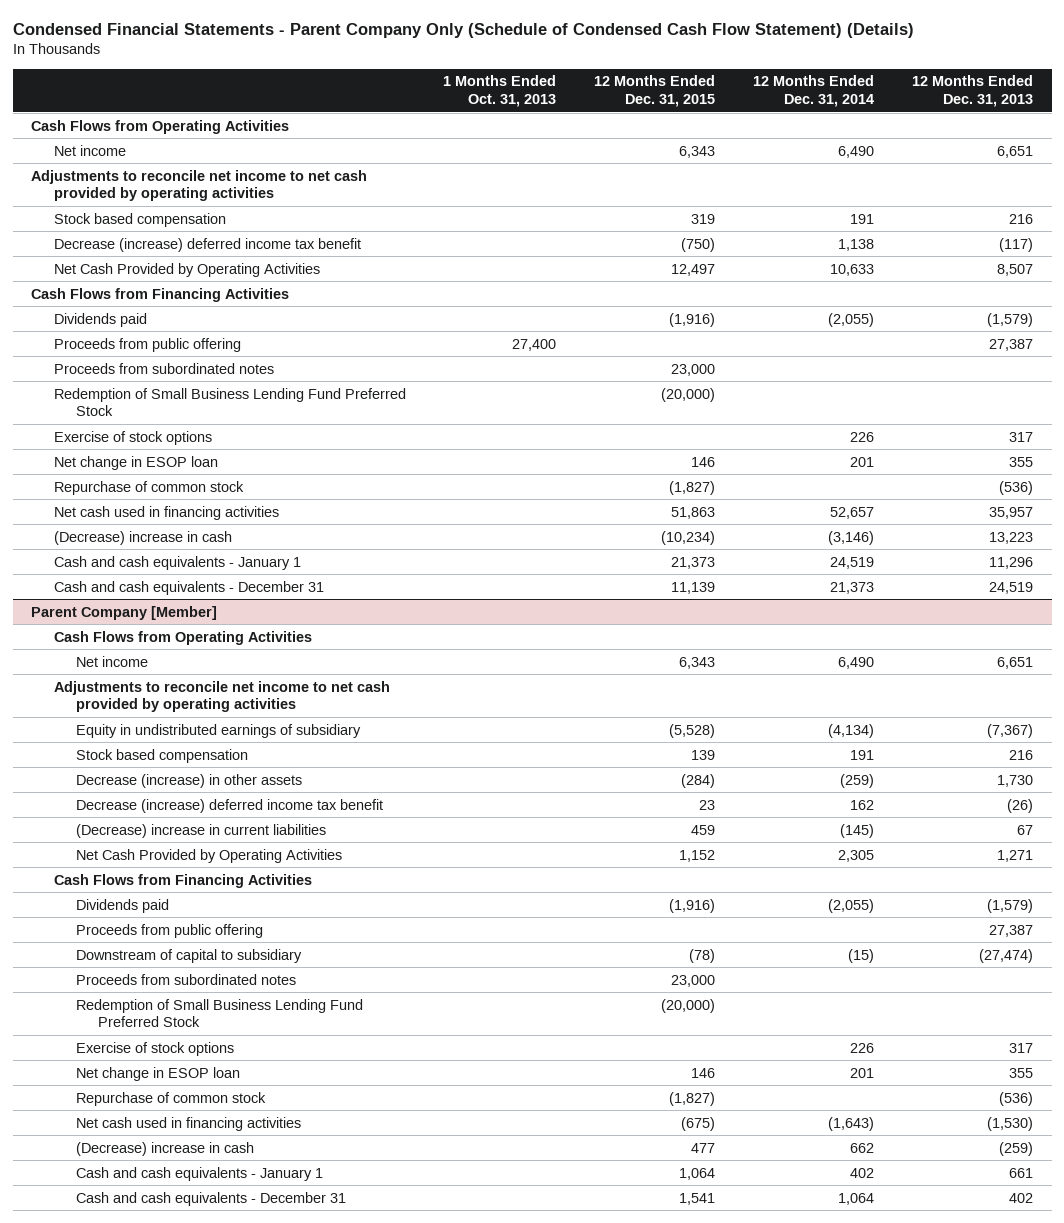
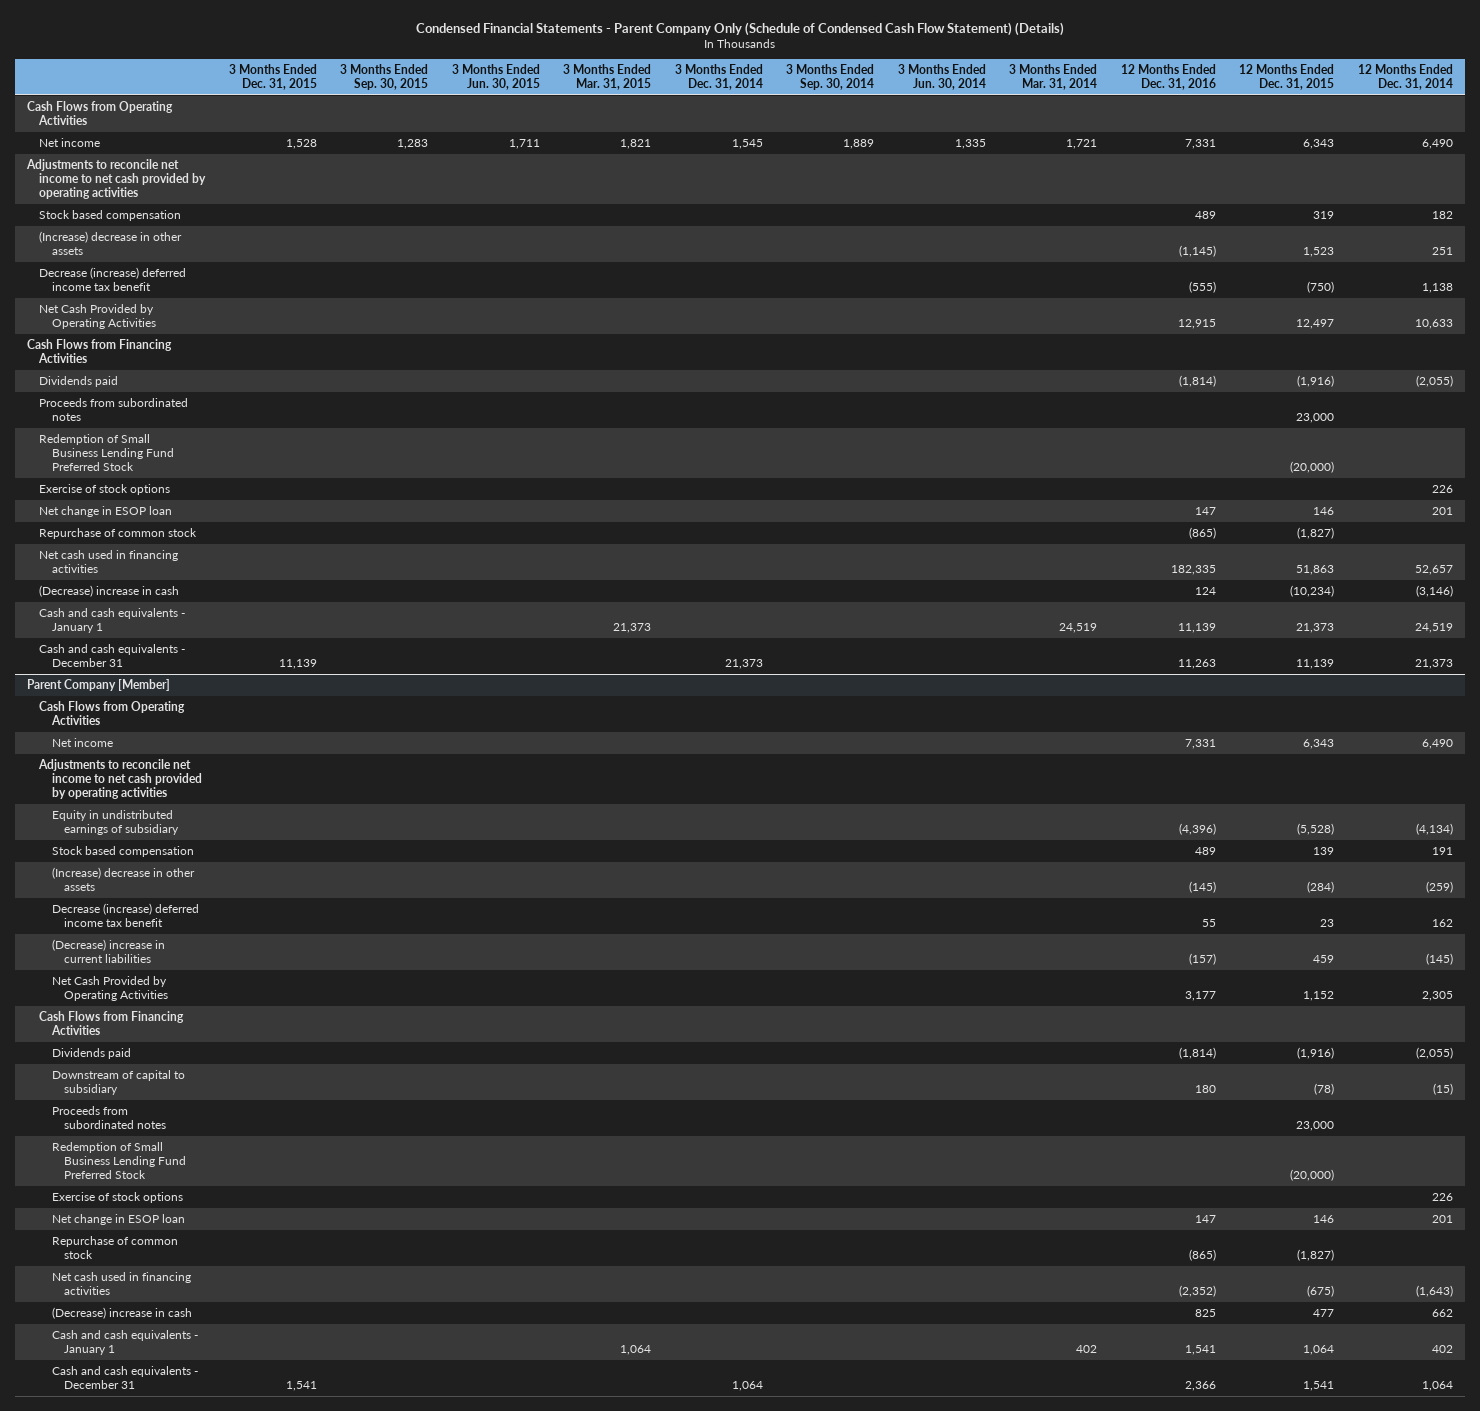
[443,75,557,108] 1 Months Ended Oct. 31, 2013 -> none
[911,75,1033,108] 12 Months Ended Dec. 31, 2013 -> none
none -> [228,64,317,91] 3 Months Ended Dec. 31, 2015
none -> [340,64,429,91] 3 Months Ended Sep. 30, 2015
none -> [451,64,540,91] 3 Months Ended Jun. 30, 2015
none -> [563,64,652,91] 3 Months Ended Mar. 31, 2015
none -> [674,64,763,91] 3 Months Ended Dec. 31, 2014
none -> [786,64,875,91] 3 Months Ended Sep. 30, 2014
none -> [897,64,986,91] 3 Months Ended Jun. 30, 2014
none -> [1009,64,1098,91] 3 Months Ended Mar. 31, 2014
none -> [1120,64,1216,91] 12 Months Ended Dec. 31, 2016
[849,213,874,224] 191 -> [1431,210,1453,219] 182
none -> [39,230,183,255] (Increase) decrease in other assets
[53,337,241,352] Proceeds from public offering -> none
[76,773,303,788] Decrease (increase) in other assets -> [51,866,195,891] (Increase) decrease in other assets
[76,923,264,938] Proceeds from public offering -> none

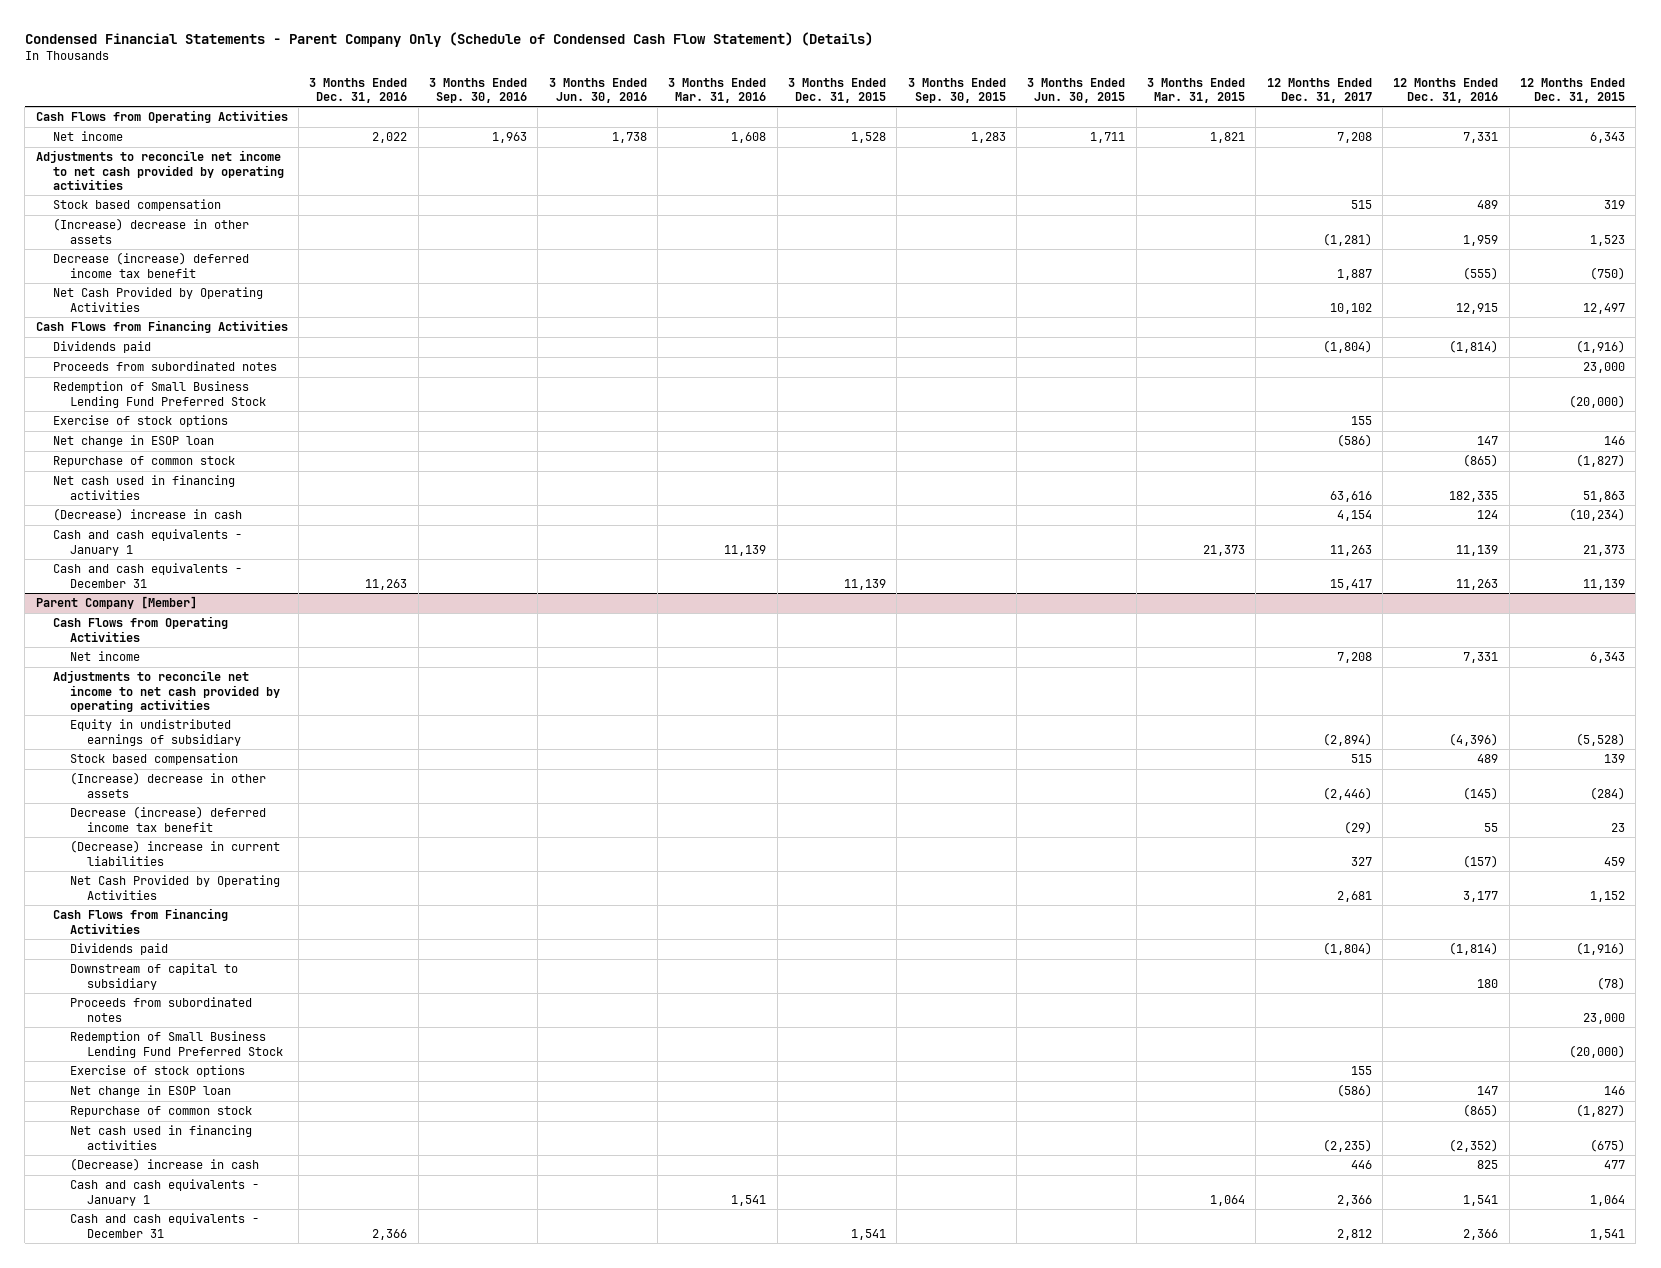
[674,64,763,91] 3 Months Ended Dec. 31, 2014 -> none
[786,64,875,91] 3 Months Ended Sep. 30, 2014 -> none
[897,64,986,91] 3 Months Ended Jun. 30, 2014 -> none
[1009,64,1098,91] 3 Months Ended Mar. 31, 2014 -> none
[1357,64,1453,91] 12 Months Ended Dec. 31, 2014 -> none
none -> [309,77,408,103] 3 Months Ended Dec. 31, 2016
none -> [429,77,528,103] 3 Months Ended Sep. 30, 2016
none -> [548,77,647,103] 3 Months Ended Jun. 30, 2016
none -> [668,77,767,103] 3 Months Ended Mar. 31, 2016
none -> [1266,77,1372,103] 12 Months Ended Dec. 31, 2017
[1178,244,1216,257] (1,145) -> [1463,234,1499,246] 1,959

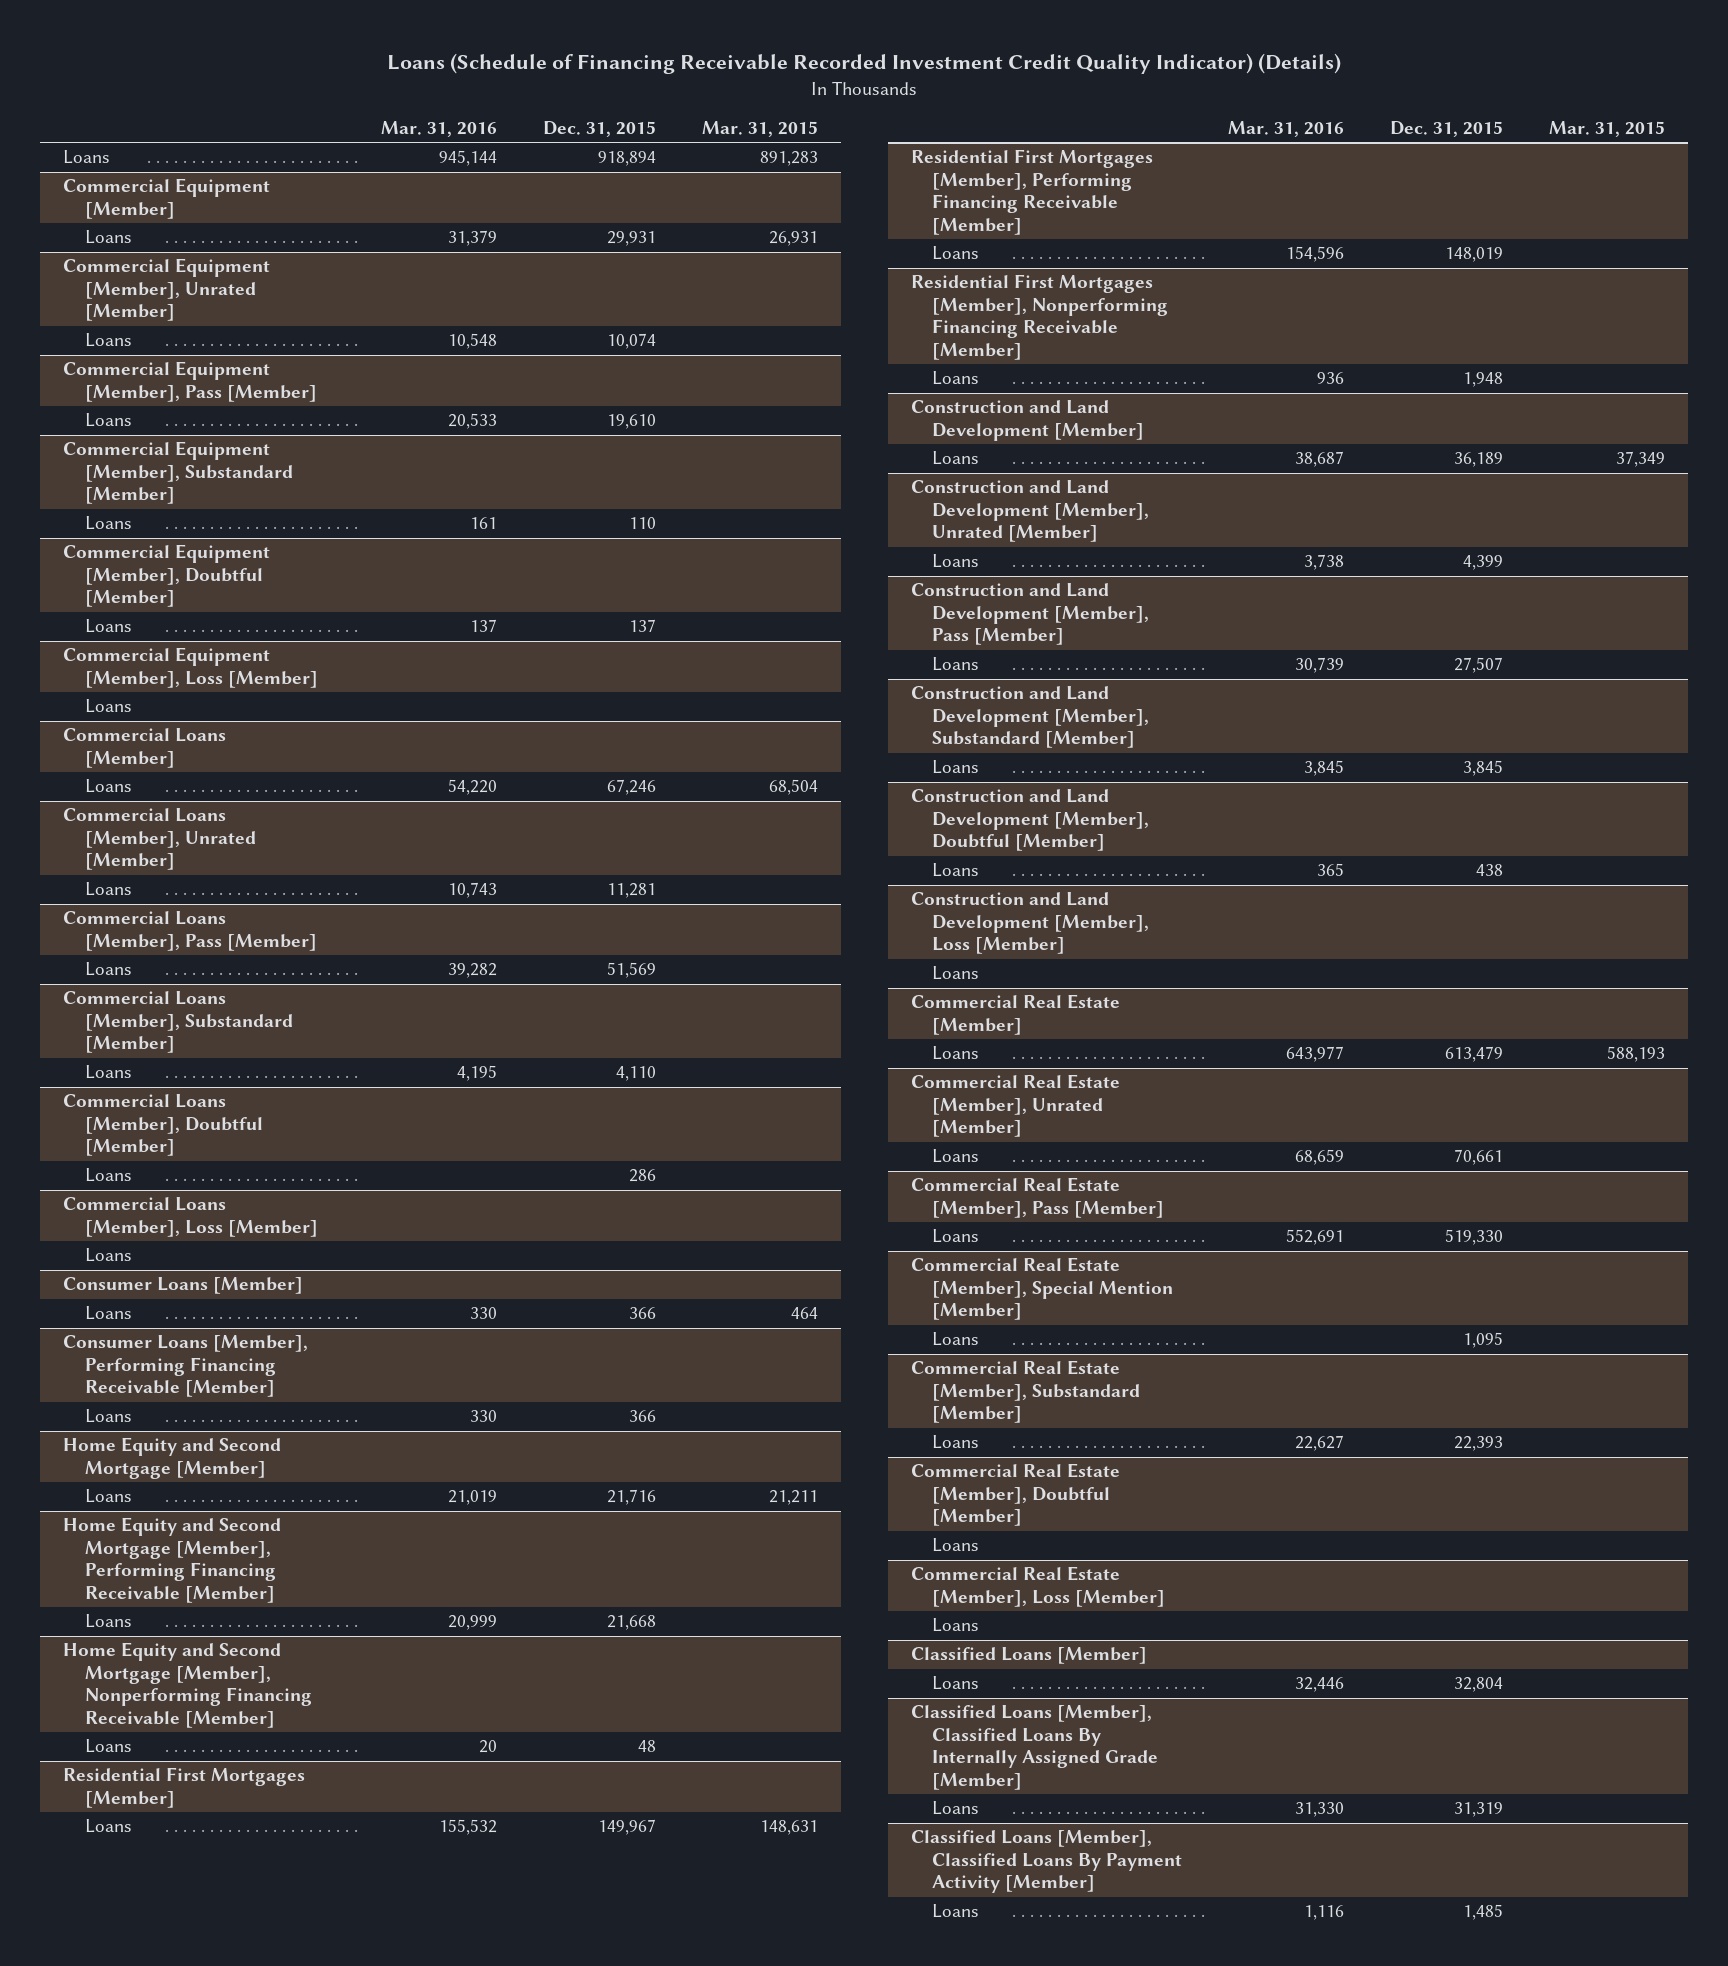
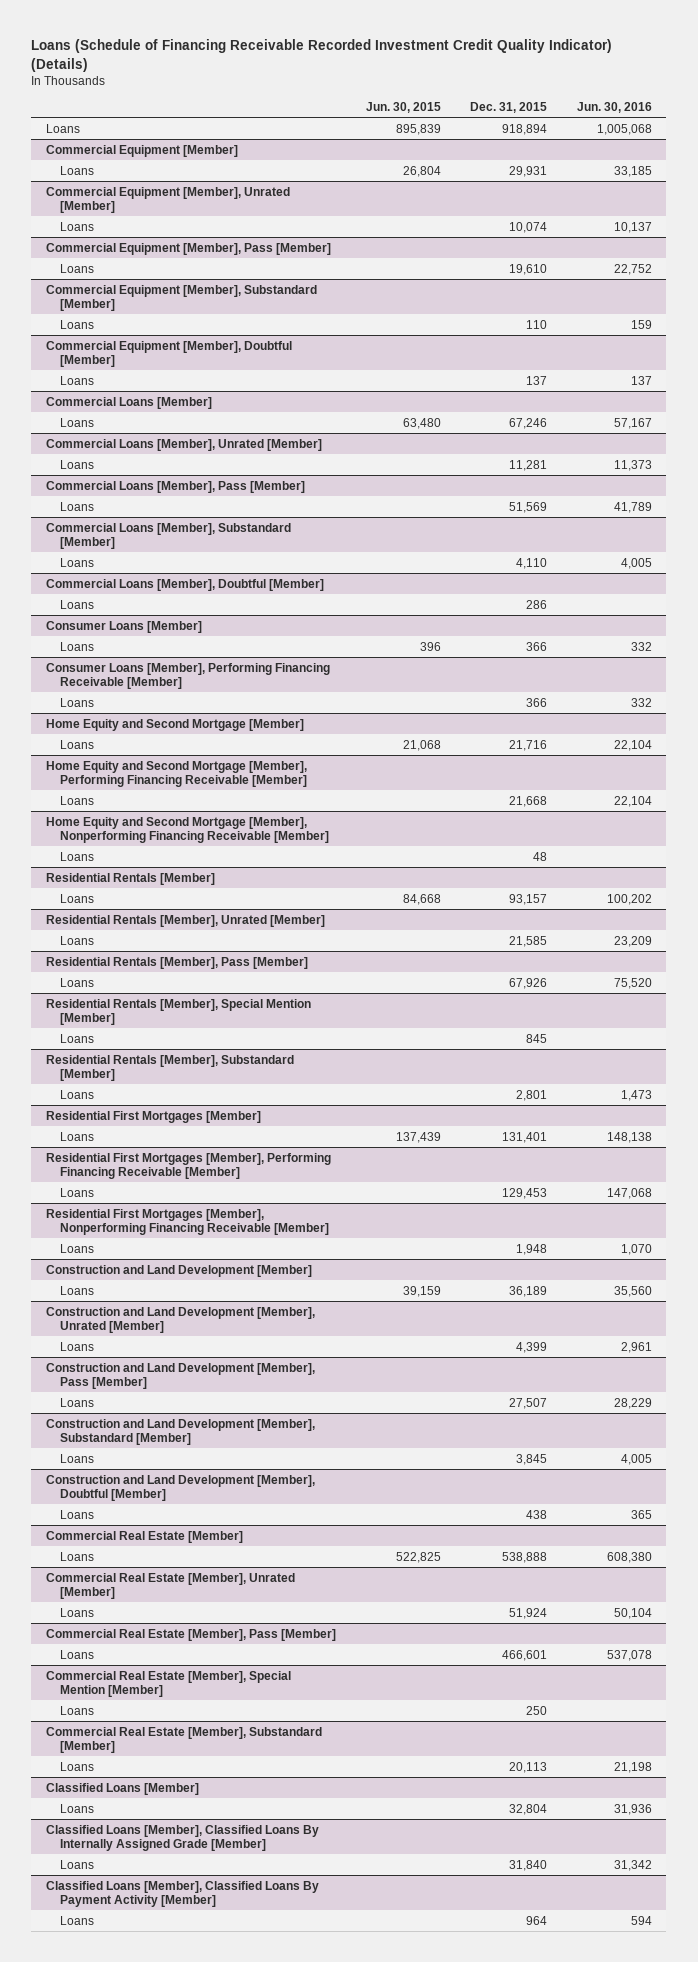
[380,121,497,138] Mar. 31, 2016 -> none
[701,121,818,138] Mar. 31, 2015 -> none
none -> [365,102,441,114] Jun. 30, 2015
none -> [576,102,652,114] Jun. 30, 2016
[63,647,318,688] Commercial Equipment [Member], Loss [Member] -> none
[84,699,132,714] Loans -> none
[63,1197,318,1237] Commercial Loans [Member], Loss [Member] -> none
[84,1248,132,1263] Loans -> none
none -> [46,872,216,885] Residential Rentals [Member]
none -> [59,893,94,903] Loans
none -> [46,914,326,927] Residential Rentals [Member], Unrated [Member]
none -> [59,935,94,945] Loans
none -> [46,956,309,969] Residential Rentals [Member], Pass [Member]
none -> [59,977,94,987] Loans
none -> [46,998,312,1025] Residential Rentals [Member], Special Mention [Member]
none -> [59,1033,94,1043] Loans
none -> [46,1054,295,1081] Residential Rentals [Member], Substandard [Member]
none -> [59,1089,94,1099] Loans
[597,1819,656,1836] 149,967 -> [502,1131,548,1143] 131,401
[1445,247,1504,263] 148,019 -> [502,1187,548,1199] 129,453
[910,892,1150,955] Construction and Land Development [Member], Loss [Member] -> none
[932,966,980,981] Loans -> none
[1445,1046,1504,1063] 613,479 -> [502,1551,548,1563] 538,888
[1454,1149,1504,1166] 70,661 -> [509,1607,548,1619] 51,924
[1445,1229,1504,1246] 519,330 -> [502,1649,548,1661] 466,601
[1463,1332,1504,1349] 1,095 -> [526,1705,548,1715] 250
[910,1463,1120,1527] Commercial Real Estate [Member], Doubtful [Member] -> none
[932,1538,980,1553] Loans -> none
[910,1566,1166,1607] Commercial Real Estate [Member], Loss [Member] -> none
[932,1618,980,1633] Loans -> none
[1454,1436,1504,1452] 22,393 -> [509,1761,548,1773] 20,113
[1454,1802,1504,1818] 31,319 -> [509,1859,548,1871] 31,840
[1463,1904,1504,1921] 1,485 -> [526,1915,548,1925] 964

